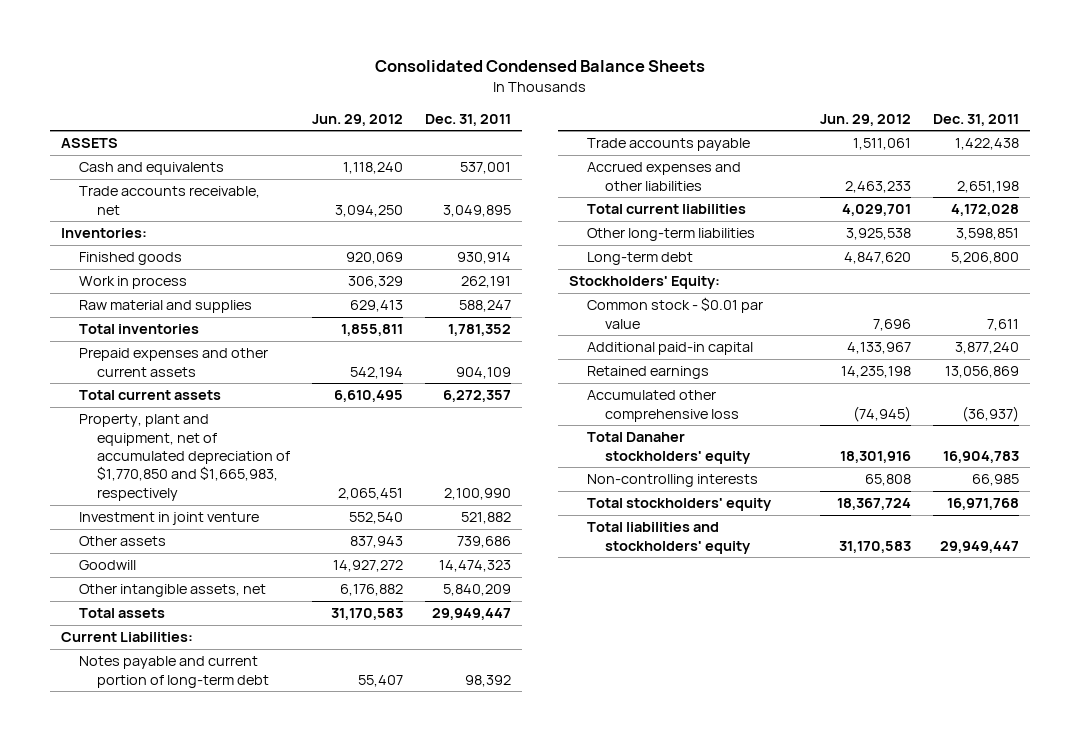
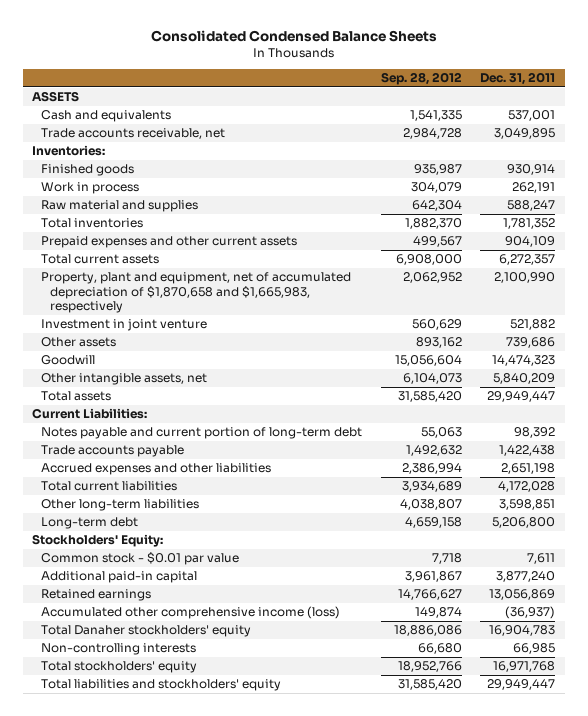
[312,113,404,126] Jun. 29, 2012 -> none
none -> [380,72,462,86] Sep. 28, 2012
[78,414,290,501] Property, plant and equipment, net of accumulated depreciation of $1,770,850 and $1,665,983, respectively -> [40,272,351,314] Property, plant and equipment, net of accumulated depreciation of $1,870,658 and $1,665,983, respectively
[587,390,740,422] Accumulated other comprehensive loss -> [40,606,340,620] Accumulated other comprehensive income (loss)

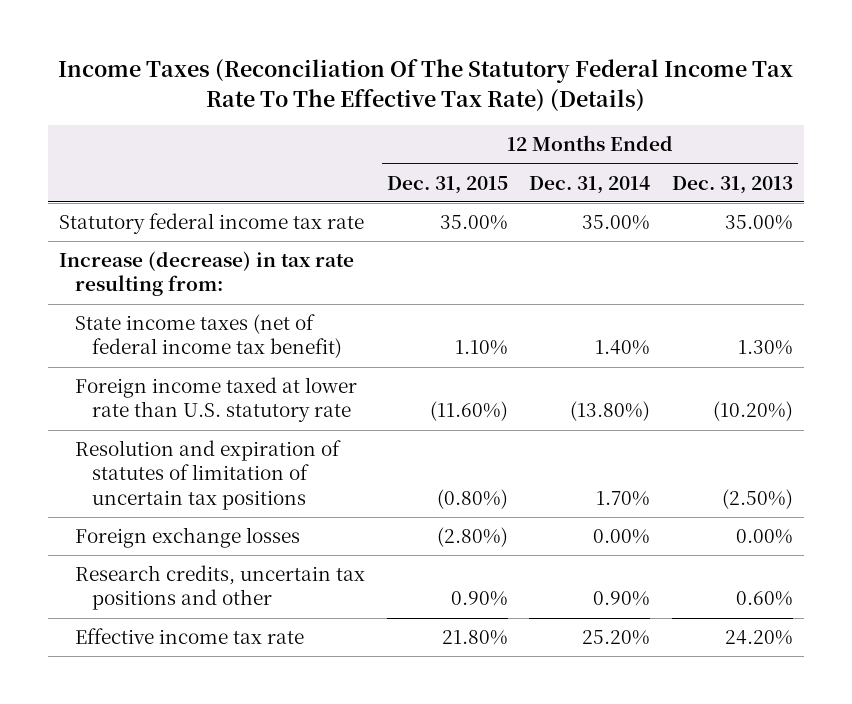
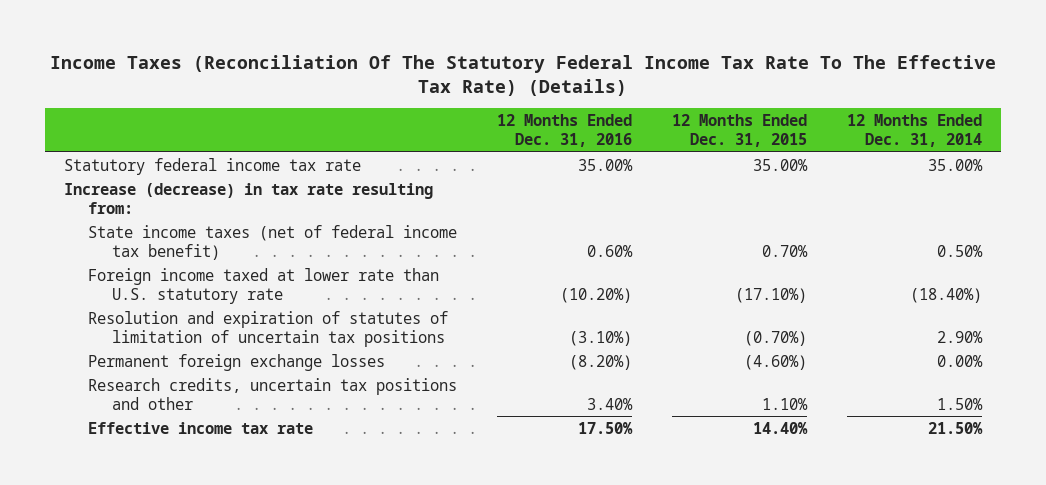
[671,175,793,194] Dec. 31, 2013 -> none
none -> [497,114,633,148] 12 Months Ended Dec. 31, 2016
[454,340,508,356] 1.10% -> [761,244,808,257] 0.70%
[595,340,651,356] 1.40% -> [936,244,983,257] 0.50%
[429,401,508,422] (11.60%) -> [734,287,807,303] (17.10%)
[570,401,651,422] (13.80%) -> [909,287,982,303] (18.40%)
[436,488,508,509] (0.80%) -> [743,330,807,346] (0.70%)
[596,490,651,506] 1.70% -> [936,330,983,343] 2.90%
[75,526,301,548] Foreign exchange losses -> [88,353,386,371] Permanent foreign exchange losses
[436,526,508,547] (2.80%) -> [743,354,807,370] (4.60%)
[450,591,508,607] 0.90% -> [761,397,808,410] 1.10%
[593,591,651,607] 0.90% -> [936,397,983,410] 1.50%
[441,629,508,645] 21.80% -> [752,421,808,434] 14.40%
[582,629,651,645] 25.20% -> [927,421,983,434] 21.50%

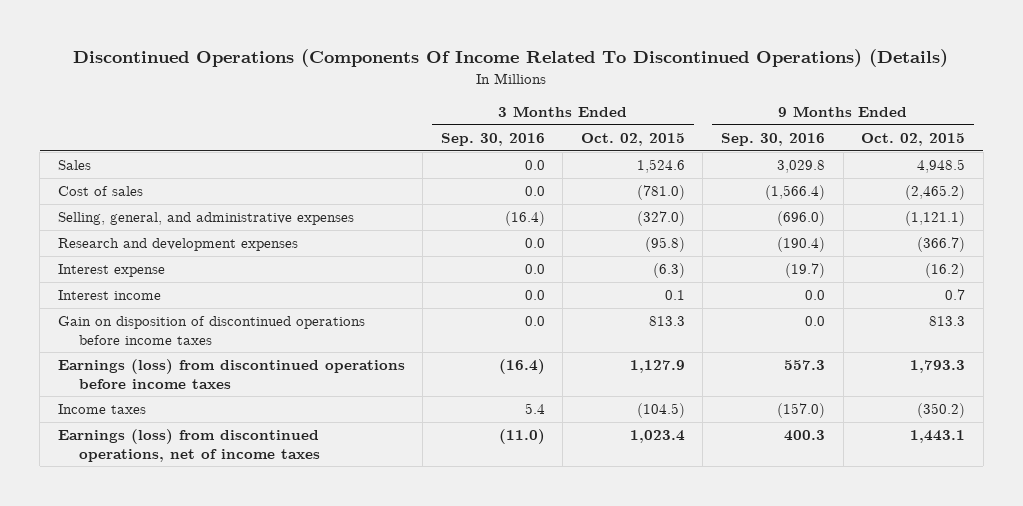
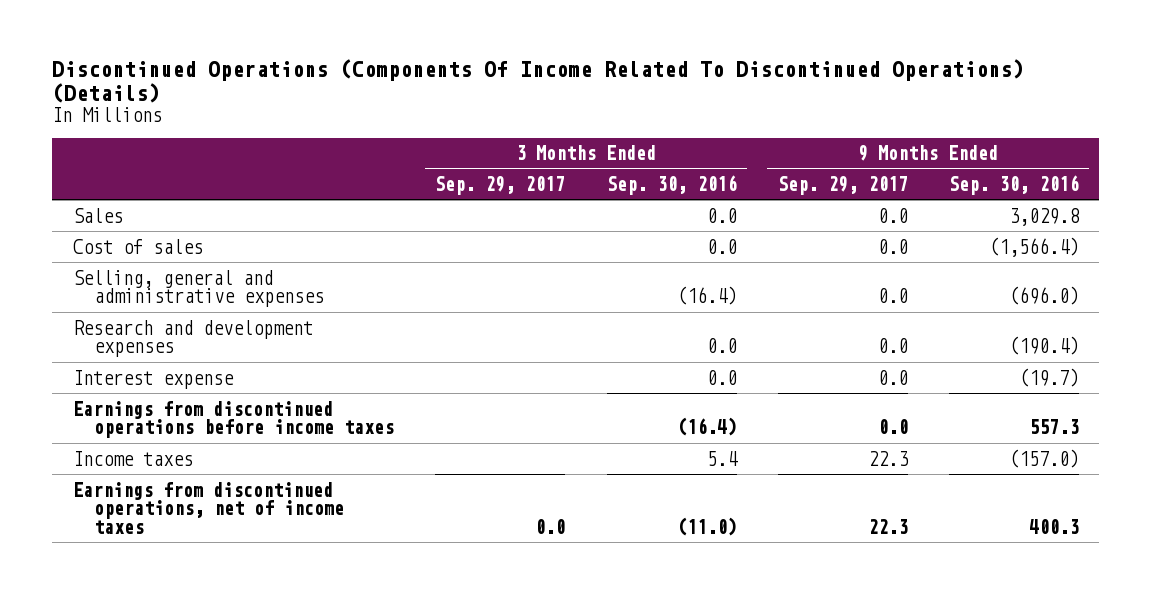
[580,133,685,147] Oct. 02, 2015 -> none
[861,133,966,147] Oct. 02, 2015 -> none
none -> [435,176,566,196] Sep. 29, 2017
none -> [777,176,908,196] Sep. 29, 2017
[57,212,354,226] Selling, general, and administrative expenses -> [72,269,325,308] Selling, general and administrative expenses
[57,290,161,301] Interest income -> none
[57,316,365,345] Gain on disposition of discontinued operations before income taxes -> none
[57,359,405,389] Earnings (loss) from discontinued operations before income taxes -> [72,400,395,439] Earnings from discontinued operations before income taxes
[57,429,321,462] Earnings (loss) from discontinued operations, net of income taxes -> [72,481,345,535] Earnings from discontinued operations, net of income taxes

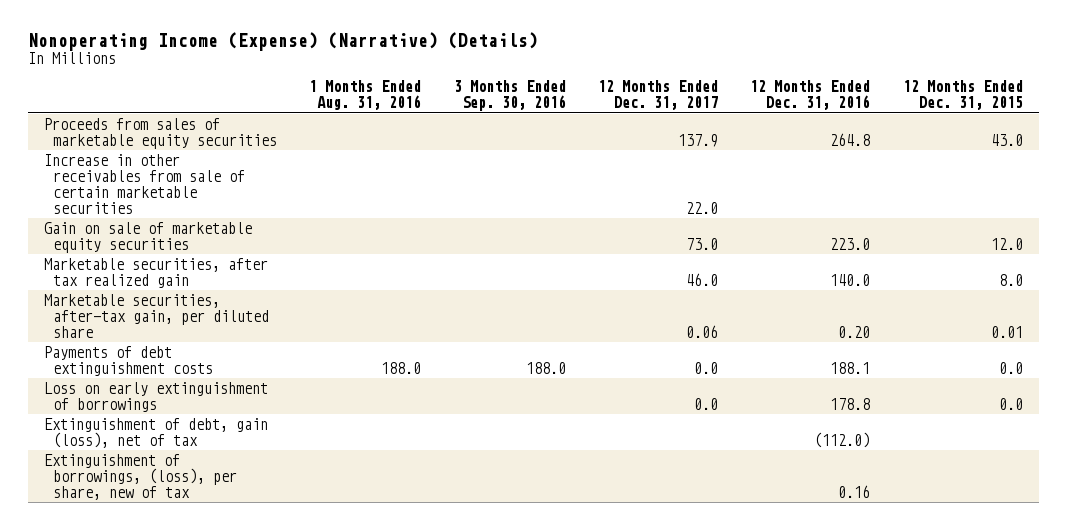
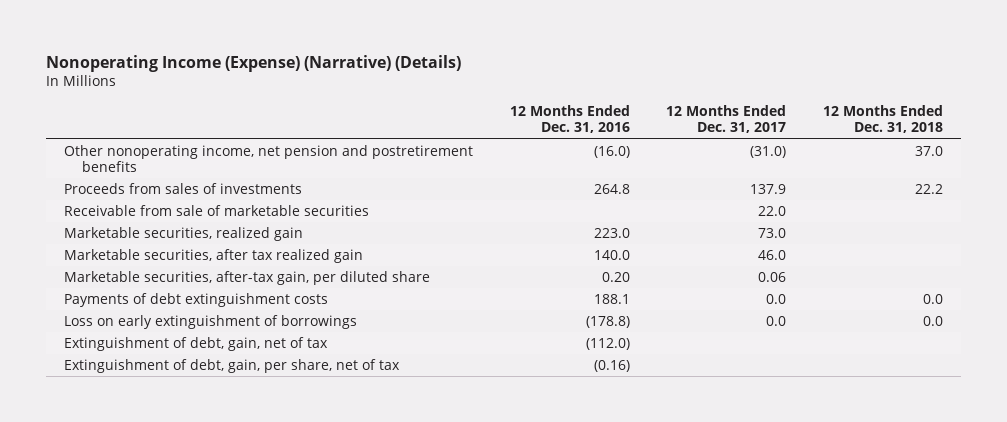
[309,80,422,111] 1 Months Ended Aug. 31, 2016 -> none
[453,80,566,112] 3 Months Ended Sep. 30, 2016 -> none
[902,80,1023,111] 12 Months Ended Dec. 31, 2015 -> none
none -> [822,105,943,134] 12 Months Ended Dec. 31, 2018
none -> [64,145,474,173] Other nonoperating income, net pension and postretirement benefits
[44,117,278,149] Proceeds from sales of marketable equity securities -> [64,183,303,195] Proceeds from sales of investments
[44,153,246,214] Increase in other receivables from sale of certain marketable securities -> [64,205,370,217] Receivable from sale of marketable securities
[44,221,253,253] Gain on sale of marketable equity securities -> [64,227,304,242] Marketable securities, realized gain
[830,397,871,410] 178.8 -> [585,316,630,329] (178.8)
[44,417,269,448] Extinguishment of debt, gain (loss), net of tax -> [64,337,329,352] Extinguishment of debt, gain, net of tax
[44,453,238,500] Extinguishment of borrowings, (loss), per share, new of tax -> [64,359,401,374] Extinguishment of debt, gain, per share, net of tax
[838,484,871,498] 0.16 -> [593,360,630,373] (0.16)

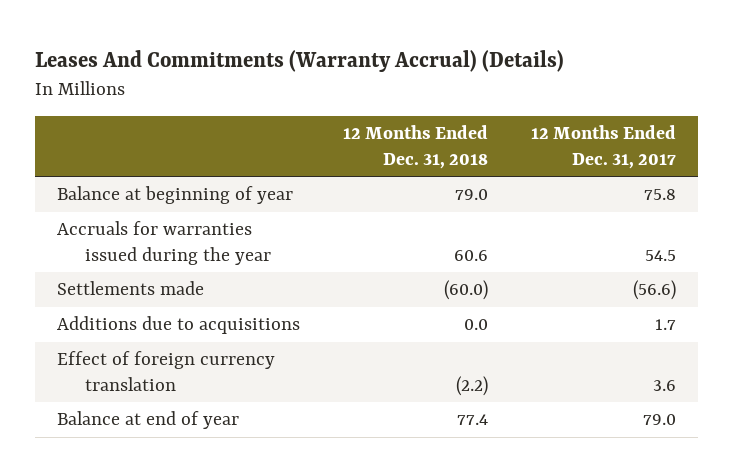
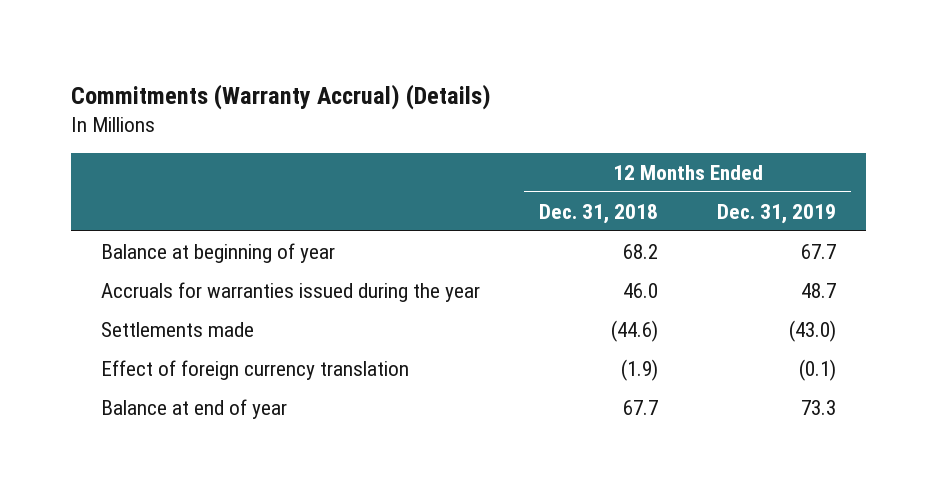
[34,50,564,73] Leases And Commitments (Warranty Accrual) (Details) -> [70,83,491,110] Commitments (Warranty Accrual) (Details)
[531,125,677,169] 12 Months Ended Dec. 31, 2017 -> none
none -> [717,203,837,224] Dec. 31, 2019
[56,316,300,335] Additions due to acquisitions -> none
[454,189,488,201] 79.0 -> [623,243,659,259] 68.2
[453,249,488,261] 60.6 -> [623,282,659,298] 46.0
[443,280,488,301] (60.0) -> [611,319,659,342] (44.6)
[455,375,488,396] (2.2) -> [621,358,659,381] (1.9)
[456,414,488,426] 77.4 -> [623,399,659,415] 67.7

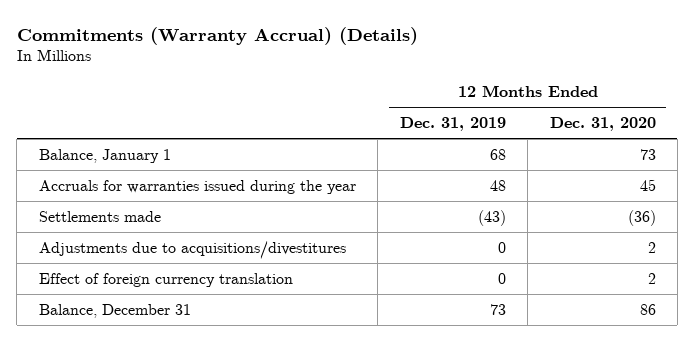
[539,203,659,224] Dec. 31, 2018 -> none
none -> [549,117,656,132] Dec. 31, 2020
[100,242,335,263] Balance at beginning of year -> none
[100,398,287,419] Balance at end of year -> none
none -> [38,148,171,163] Balance, January 1
[801,282,837,298] 48.7 -> [489,179,506,191] 48
[789,319,837,342] (43.0) -> [477,209,506,226] (43)
none -> [38,240,346,259] Adjustments due to acquisitions/divestitures
[799,358,837,381] (0.1) -> [497,272,506,284] 0
none -> [38,303,191,318] Balance, December 31

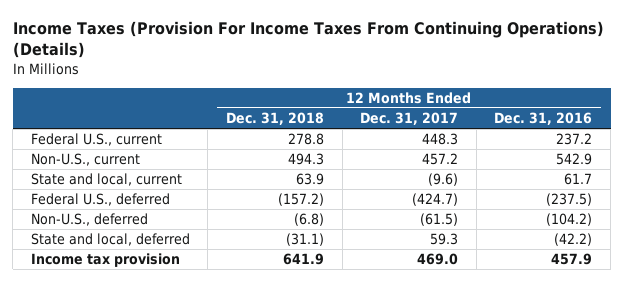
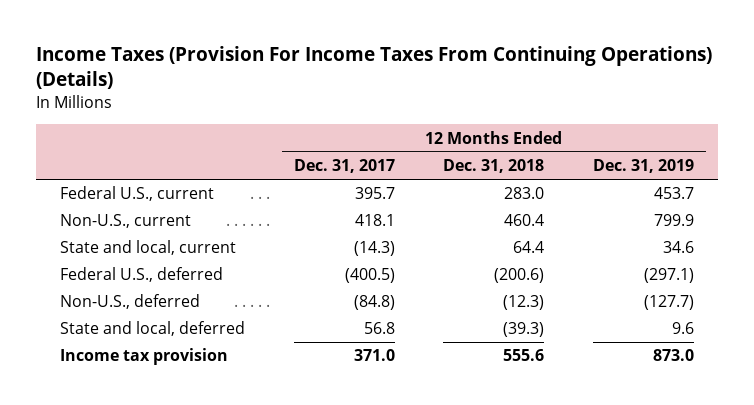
[494,112,593,126] Dec. 31, 2016 -> none
none -> [592,159,694,174] Dec. 31, 2019
[287,133,324,146] 278.8 -> [504,187,545,200] 283.0
[422,133,459,146] 448.3 -> [354,187,395,200] 395.7
[287,153,324,166] 494.3 -> [504,214,545,227] 460.4
[422,153,459,166] 457.2 -> [354,214,395,227] 418.1
[295,173,324,186] 63.9 -> [513,241,545,254] 64.4
[428,173,459,187] (9.6) -> [353,241,395,257] (14.3)
[277,193,324,207] (157.2) -> [494,268,545,284] (200.6)
[412,193,459,207] (424.7) -> [344,268,395,284] (400.5)
[293,213,324,227] (6.8) -> [503,295,545,311] (12.3)
[420,213,459,227] (61.5) -> [353,295,395,311] (84.8)
[285,233,324,247] (31.1) -> [503,322,545,338] (39.3)
[430,233,459,246] 59.3 -> [363,322,395,335] 56.8
[282,253,324,266] 641.9 -> [503,349,545,362] 555.6
[417,253,459,266] 469.0 -> [353,349,395,362] 371.0

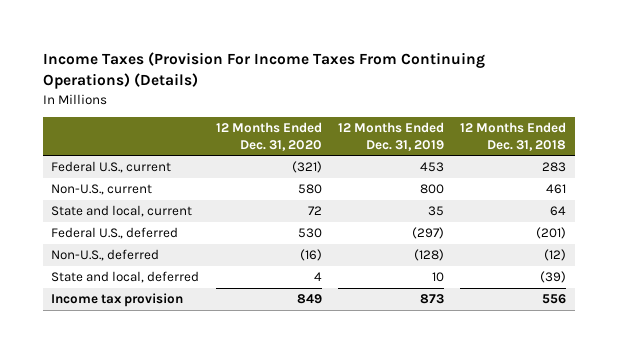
[293,159,395,174] Dec. 31, 2017 -> none
none -> [215,122,322,151] 12 Months Ended Dec. 31, 2020
[504,187,545,200] 283.0 -> [542,162,567,173] 283
[653,187,694,200] 453.7 -> [420,162,445,173] 453
[504,214,545,227] 460.4 -> [546,184,567,195] 461
[653,214,694,227] 799.9 -> [420,184,445,195] 800
[513,241,545,254] 64.4 -> [550,206,567,217] 64
[662,241,694,254] 34.6 -> [428,206,445,217] 35
[494,268,545,284] (200.6) -> [536,227,567,240] (201)
[643,268,694,284] (297.1) -> [412,227,445,240] (297)
[503,295,545,311] (12.3) -> [544,249,567,262] (12)
[643,295,694,311] (127.7) -> [414,249,445,262] (128)
[503,322,545,338] (39.3) -> [540,271,567,284] (39)
[671,322,694,335] 9.6 -> [432,272,445,283] 10
[503,349,545,362] 555.6 -> [542,294,567,305] 556
[652,349,694,362] 873.0 -> [420,294,445,305] 873

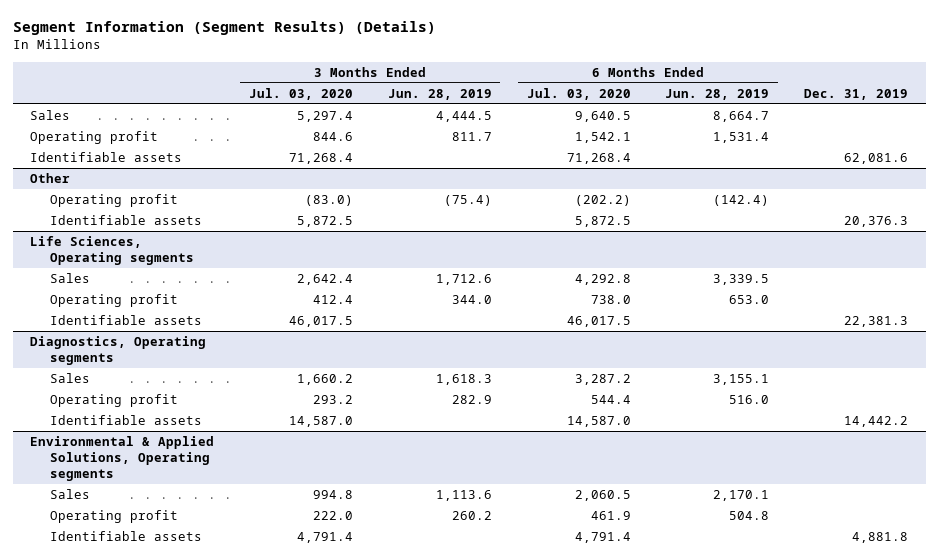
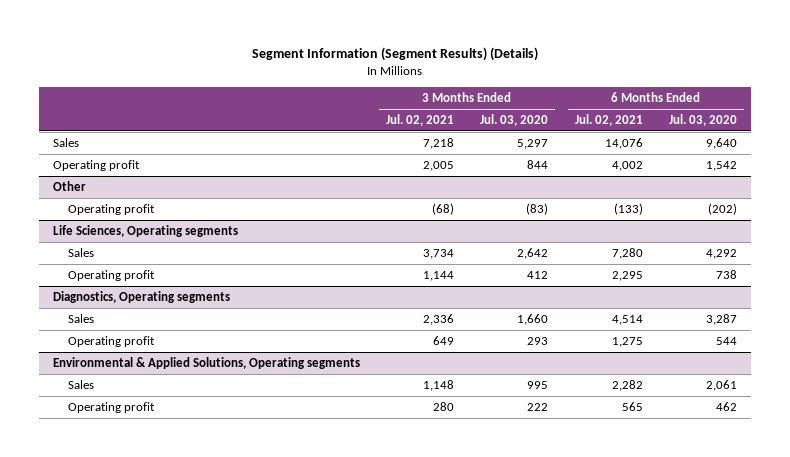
[387,88,492,100] Jun. 28, 2019 -> none
[665,88,770,100] Jun. 28, 2019 -> none
[804,88,909,100] Dec. 31, 2019 -> none
none -> [385,114,454,127] Jul. 02, 2021
none -> [574,114,643,127] Jul. 02, 2021
[30,151,183,162] Identifiable assets -> none
[296,110,353,122] 5,297.4 -> [517,138,549,149] 5,297
[574,110,631,122] 9,640.5 -> [706,137,738,149] 9,640
[312,131,353,141] 844.6 -> [527,159,549,169] 844
[574,131,631,143] 1,542.1 -> [706,160,738,171] 1,542
[50,214,203,225] Identifiable assets -> none
[304,194,353,206] (83.0) -> [526,202,549,215] (83)
[574,194,631,206] (202.2) -> [708,202,738,215] (202)
[50,314,203,325] Identifiable assets -> none
[296,273,353,285] 2,642.4 -> [517,247,549,259] 2,642
[574,273,631,285] 4,292.8 -> [706,248,738,259] 4,292
[312,294,353,304] 412.4 -> [527,270,549,279] 412
[590,294,631,304] 738.0 -> [716,269,738,279] 738
[50,414,203,425] Identifiable assets -> none
[296,373,353,385] 1,660.2 -> [517,313,549,325] 1,660
[574,373,631,385] 3,287.2 -> [706,313,738,325] 3,287
[312,394,353,404] 293.2 -> [527,336,549,345] 293
[590,394,631,404] 544.4 -> [716,336,738,345] 544
[50,530,203,541] Identifiable assets -> none
[312,489,353,499] 994.8 -> [527,380,549,389] 995
[574,489,631,501] 2,060.5 -> [706,379,738,391] 2,061
[312,510,353,520] 222.0 -> [527,402,549,411] 222
[590,510,631,520] 461.9 -> [716,401,738,411] 462

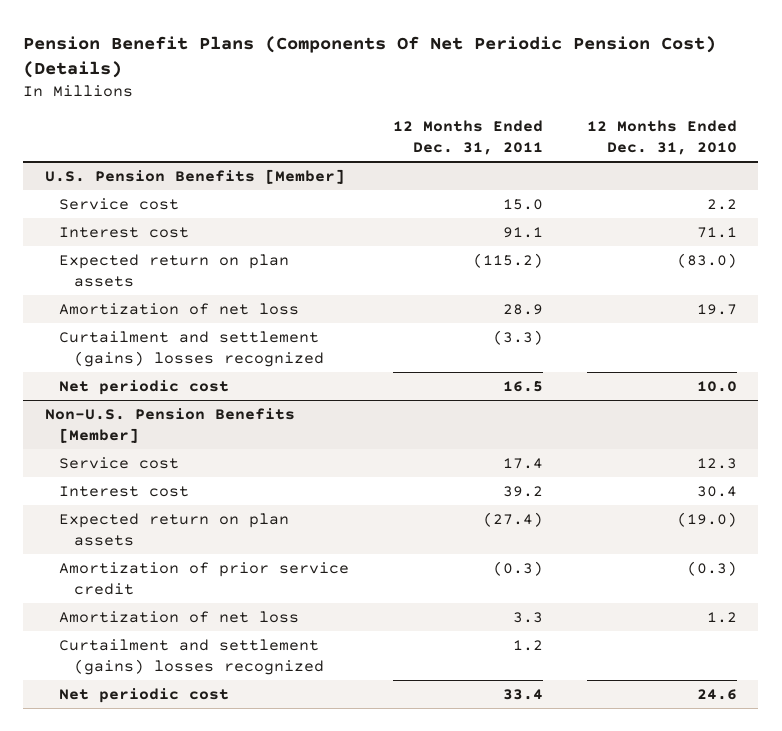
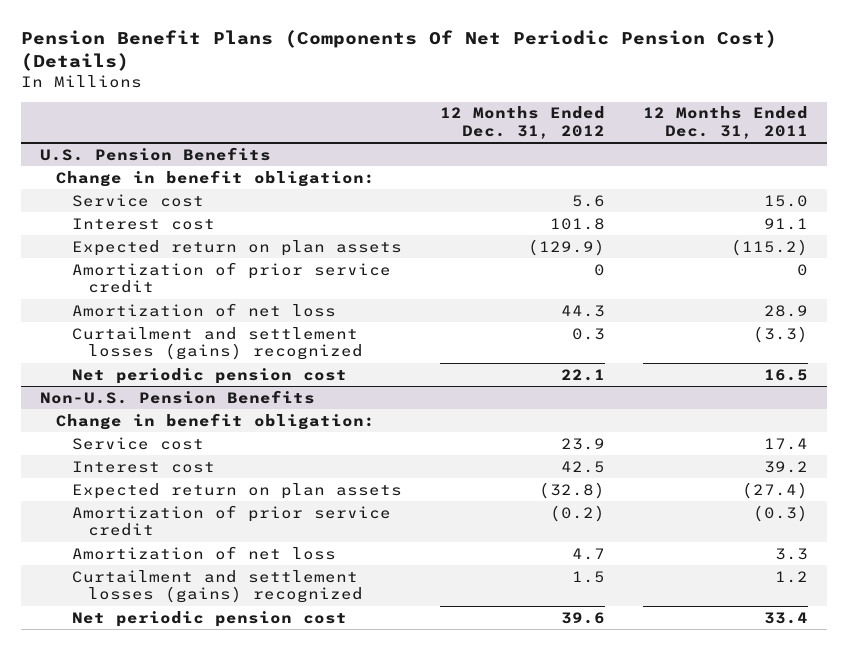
[586,119,737,156] 12 Months Ended Dec. 31, 2010 -> none
none -> [440,106,606,139] 12 Months Ended Dec. 31, 2012
[45,168,346,184] U.S. Pension Benefits [Member] -> [40,146,272,161] U.S. Pension Benefits
none -> [56,169,376,187] Change in benefit obligation:
none -> [72,261,392,294] Amortization of prior service credit
[59,330,324,367] Curtailment and settlement (gains) losses recognized -> [72,326,364,361] Curtailment and settlement losses (gains) recognized
[59,379,230,395] Net periodic cost -> [72,367,348,384] Net periodic pension cost
[45,407,296,443] Non-U.S. Pension Benefits [Member] -> [40,389,316,404] Non-U.S. Pension Benefits
none -> [56,412,376,430] Change in benefit obligation:
[59,638,324,675] Curtailment and settlement (gains) losses recognized -> [72,569,364,604] Curtailment and settlement losses (gains) recognized
[59,687,230,703] Net periodic cost -> [72,610,348,627] Net periodic pension cost

